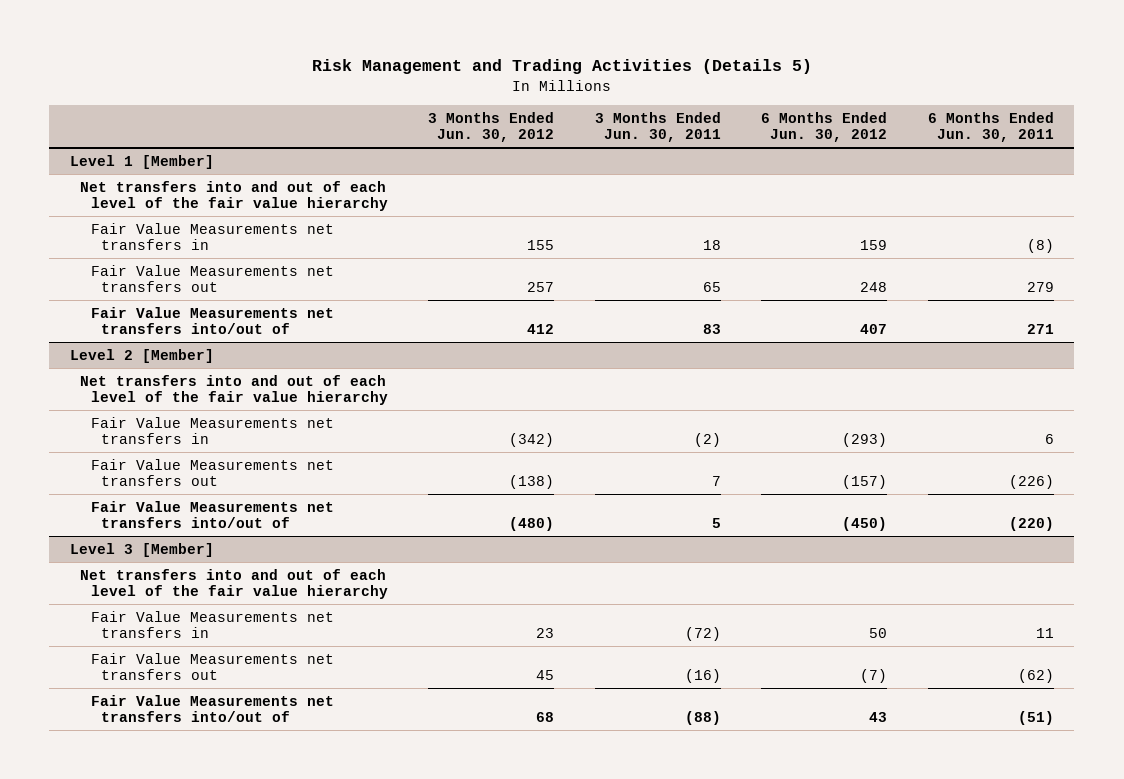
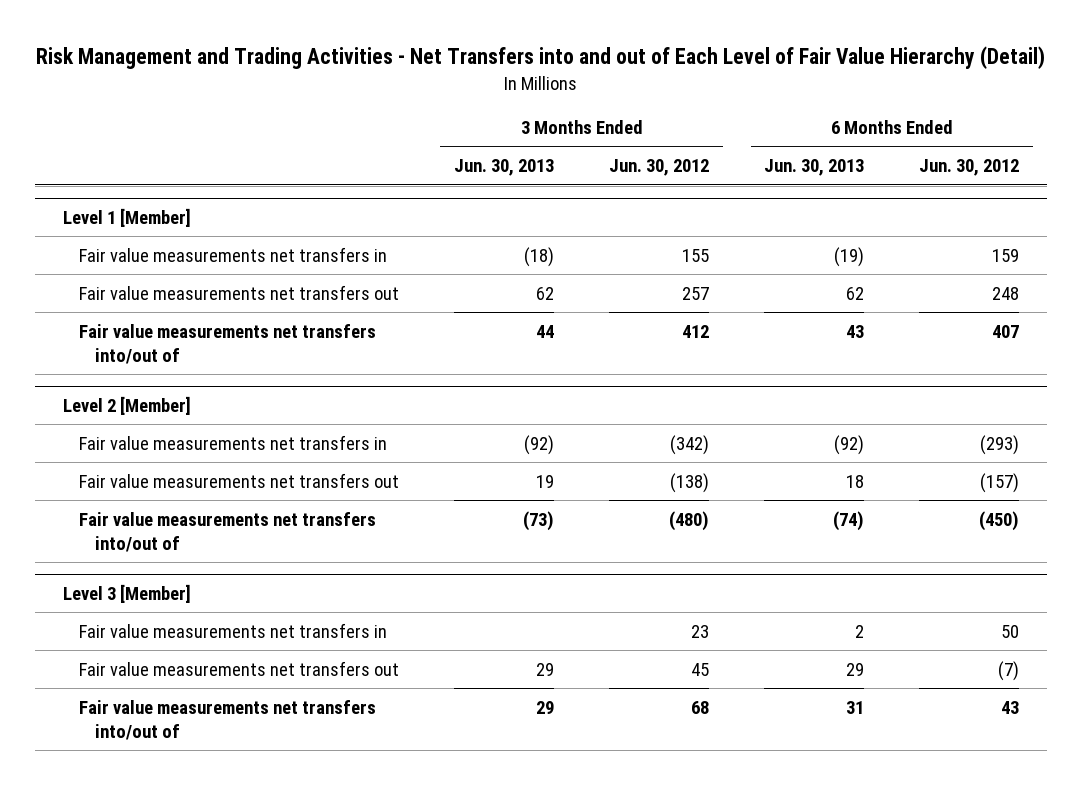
[311,59,812,75] Risk Management and Trading Activities (Details 5) -> [36,46,1046,70] Risk Management and Trading Activities - Net Transfers into and out of Each Level of Fair Value Hierarchy (Detail)
[594,111,721,143] 3 Months Ended Jun. 30, 2011 -> none
[928,111,1055,143] 6 Months Ended Jun. 30, 2011 -> none
none -> [454,159,555,177] Jun. 30, 2013
none -> [764,159,865,177] Jun. 30, 2013
[80,180,388,212] Net transfers into and out of each level of the fair value hierarchy -> none
[90,222,334,251] Fair Value Measurements net transfers in -> [79,246,388,262] Fair value measurements net transfers in
[90,264,334,293] Fair Value Measurements net transfers out -> [79,284,400,300] Fair value measurements net transfers out
[90,306,334,335] Fair Value Measurements net transfers into/out of -> [79,323,377,364] Fair value measurements net transfers into/out of
[80,374,388,406] Net transfers into and out of each level of the fair value hierarchy -> none
[90,416,334,445] Fair Value Measurements net transfers in -> [79,434,388,450] Fair value measurements net transfers in
[90,458,334,487] Fair Value Measurements net transfers out -> [79,472,400,488] Fair value measurements net transfers out
[90,500,334,529] Fair Value Measurements net transfers into/out of -> [79,511,377,552] Fair value measurements net transfers into/out of
[80,568,388,600] Net transfers into and out of each level of the fair value hierarchy -> none
[90,610,334,639] Fair Value Measurements net transfers in -> [79,622,388,638] Fair value measurements net transfers in
[90,652,334,681] Fair Value Measurements net transfers out -> [79,660,400,676] Fair value measurements net transfers out
[90,694,334,723] Fair Value Measurements net transfers into/out of -> [79,699,377,740] Fair value measurements net transfers into/out of

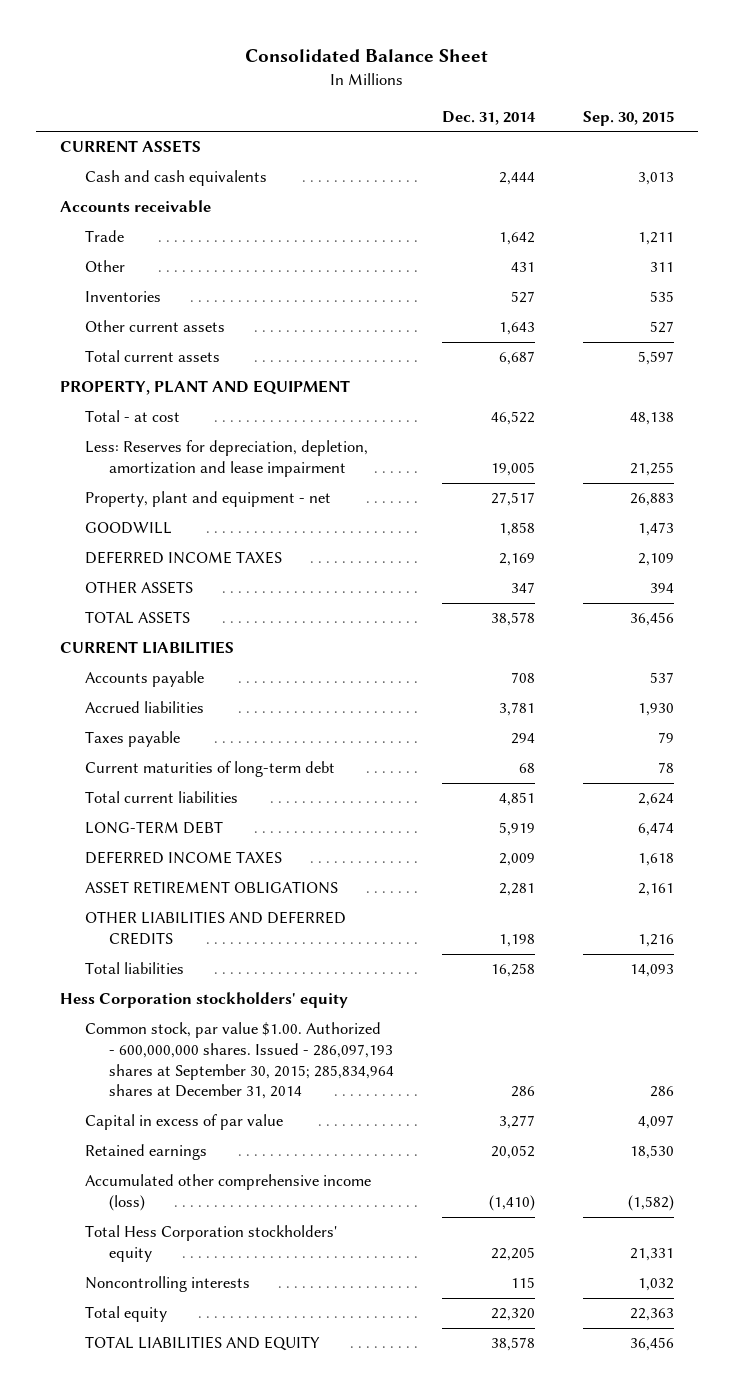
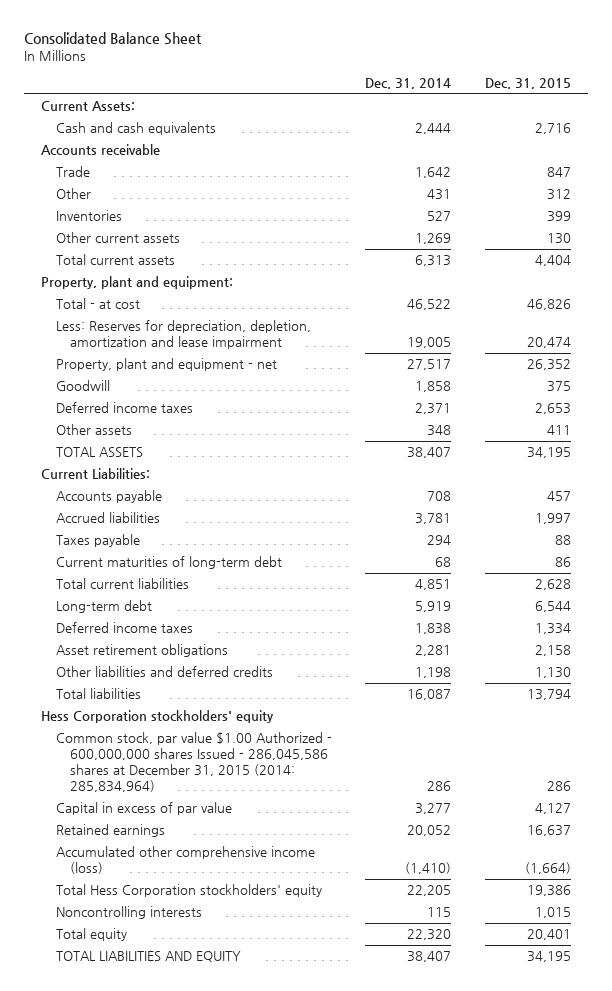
[583,110,675,126] Sep. 30, 2015 -> none
none -> [485,78,572,90] Dec. 31, 2015
[60,140,202,154] CURRENT ASSETS -> [41,101,136,112] Current Assets:
[499,322,536,336] 1,643 -> [415,233,452,245] 1,269
[499,351,536,366] 6,687 -> [415,255,452,267] 6,313
[60,380,351,396] PROPERTY, PLANT AND EQUIPMENT -> [41,276,234,290] Property, plant and equipment:
[84,522,172,535] GOODWILL -> [55,380,110,392] Goodwill
[84,551,282,565] DEFERRED INCOME TAXES -> [55,402,193,414] Deferred income taxes
[499,553,536,567] 2,169 -> [415,403,452,415] 2,371
[84,581,193,595] OTHER ASSETS -> [55,424,132,436] Other assets
[511,582,536,594] 347 -> [427,425,452,437] 348
[491,612,536,627] 38,578 -> [407,447,452,459] 38,407
[60,641,235,655] CURRENT LIABILITIES -> [41,468,151,480] Current Liabilities:
[84,821,223,835] LONG-TERM DEBT -> [55,600,152,614] Long-term debt
[84,851,282,865] DEFERRED INCOME TAXES -> [55,622,193,634] Deferred income taxes
[499,853,536,867] 2,009 -> [415,623,452,635] 1,838
[84,881,338,895] ASSET RETIREMENT OBLIGATIONS -> [55,644,228,658] Asset retirement obligations
[84,911,346,946] OTHER LIABILITIES AND DEFERRED CREDITS -> [55,666,273,678] Other liabilities and deferred credits
[491,963,536,978] 16,258 -> [407,689,452,701] 16,087
[84,1022,394,1100] Common stock, par value $1.00. Authorized - 600,000,000 shares. Issued - 286,097,193 shares at September 30, 2015; 285,834,964 shares at December 31, 2014 -> [55,732,332,792] Common stock, par value $1.00 Authorized - 600,000,000 shares Issued - 286,045,586 shares at December 31, 2015 (2014: 285,834,964)
[491,1337,536,1352] 38,578 -> [407,951,452,963] 38,407

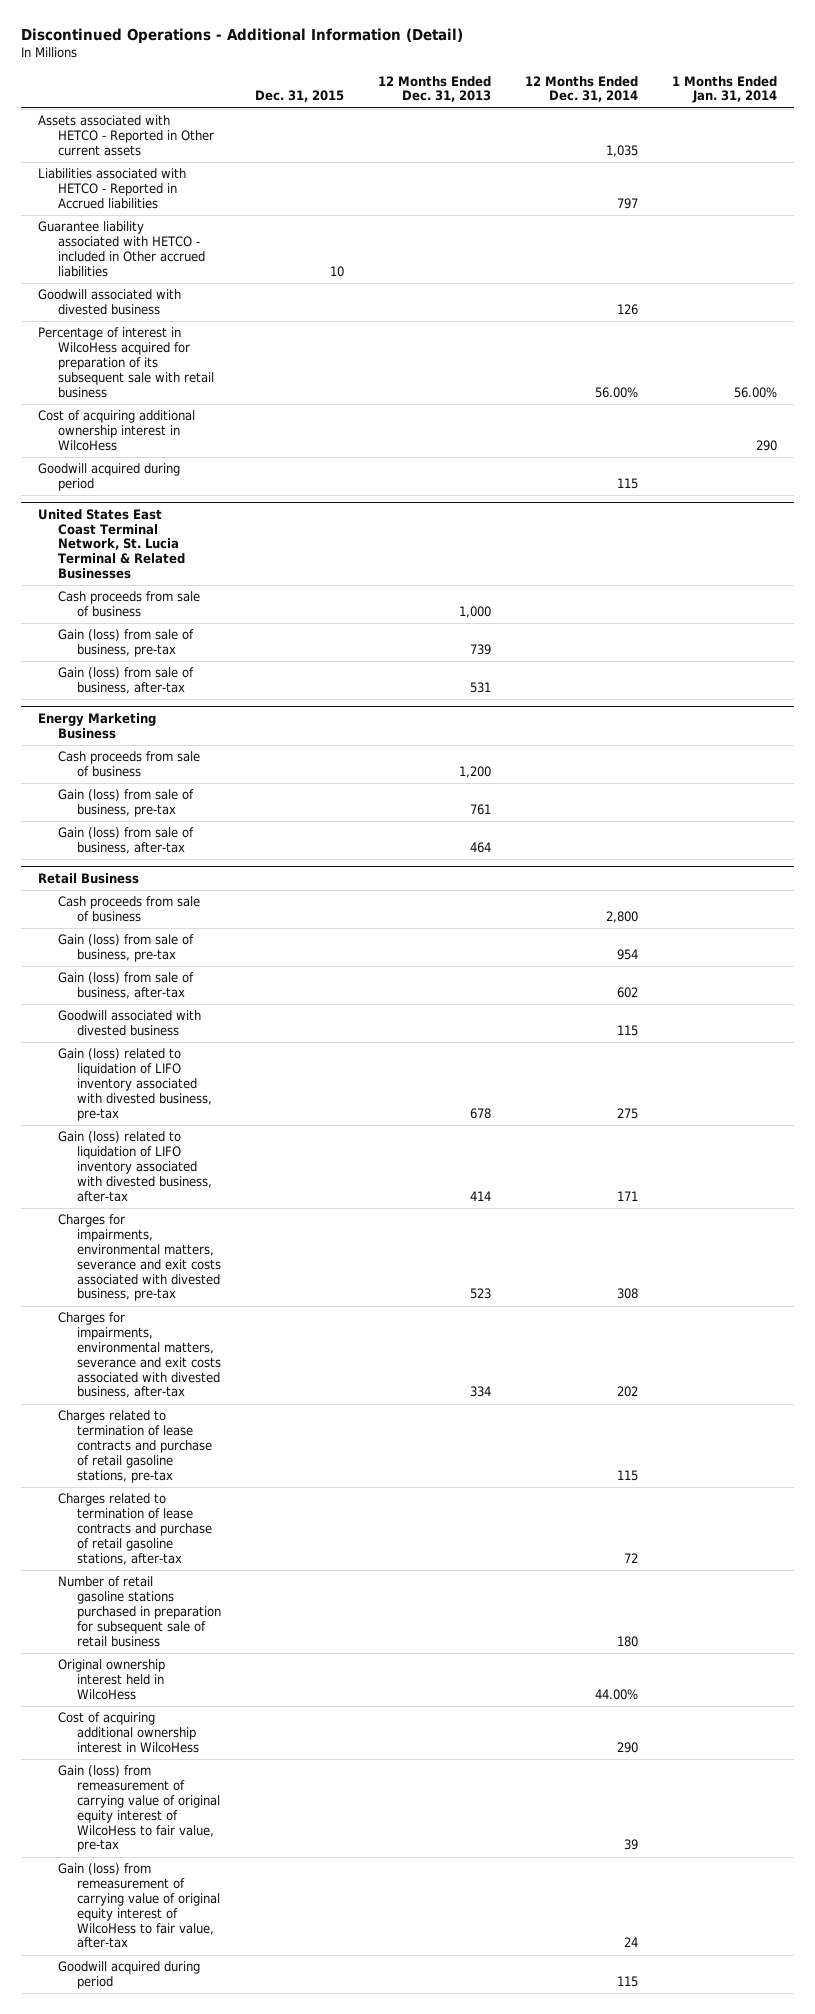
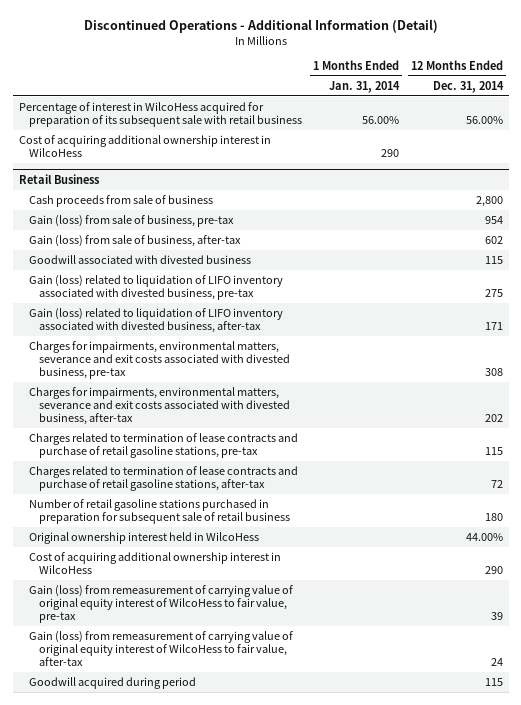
[255,90,345,103] Dec. 31, 2015 -> none
[378,75,492,103] 12 Months Ended Dec. 31, 2013 -> none
[37,115,214,156] Assets associated with HETCO - Reported in Other current assets -> none
[37,168,186,209] Liabilities associated with HETCO - Reported in Accrued liabilities -> none
[37,221,205,277] Guarantee liability associated with HETCO - included in Other accrued liabilities -> none
[37,289,181,316] Goodwill associated with divested business -> none
[37,463,180,492] Goodwill acquired during period -> none
[37,508,185,580] United States East Coast Terminal Network, St. Lucia Terminal & Related Businesses -> none
[57,591,200,618] Cash proceeds from sale of business -> none
[57,629,194,658] Gain (loss) from sale of business, pre-tax -> none
[57,667,194,695] Gain (loss) from sale of business, after-tax -> none
[37,712,156,739] Energy Marketing Business -> none
[57,751,200,778] Cash proceeds from sale of business -> none
[57,789,194,818] Gain (loss) from sale of business, pre-tax -> none
[57,827,194,855] Gain (loss) from sale of business, after-tax -> none

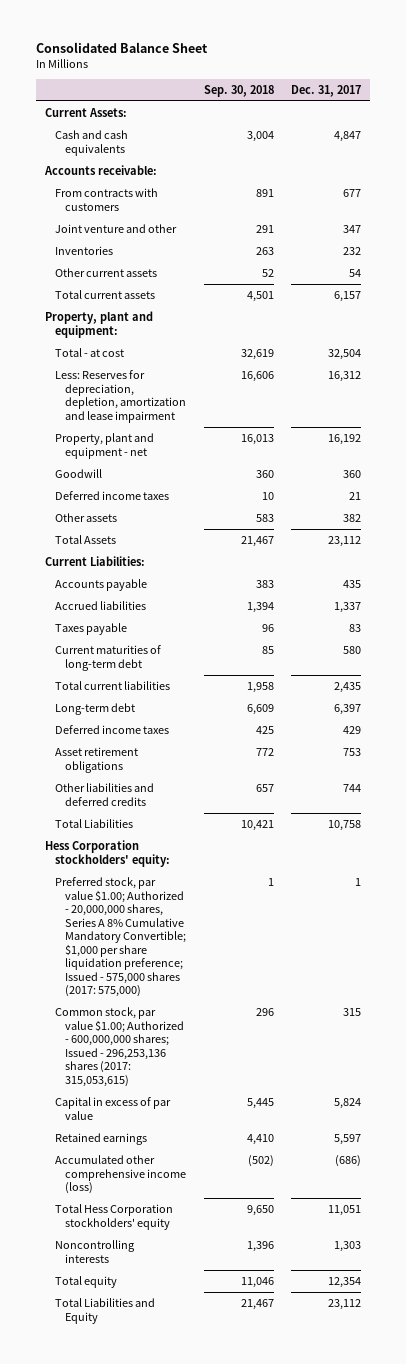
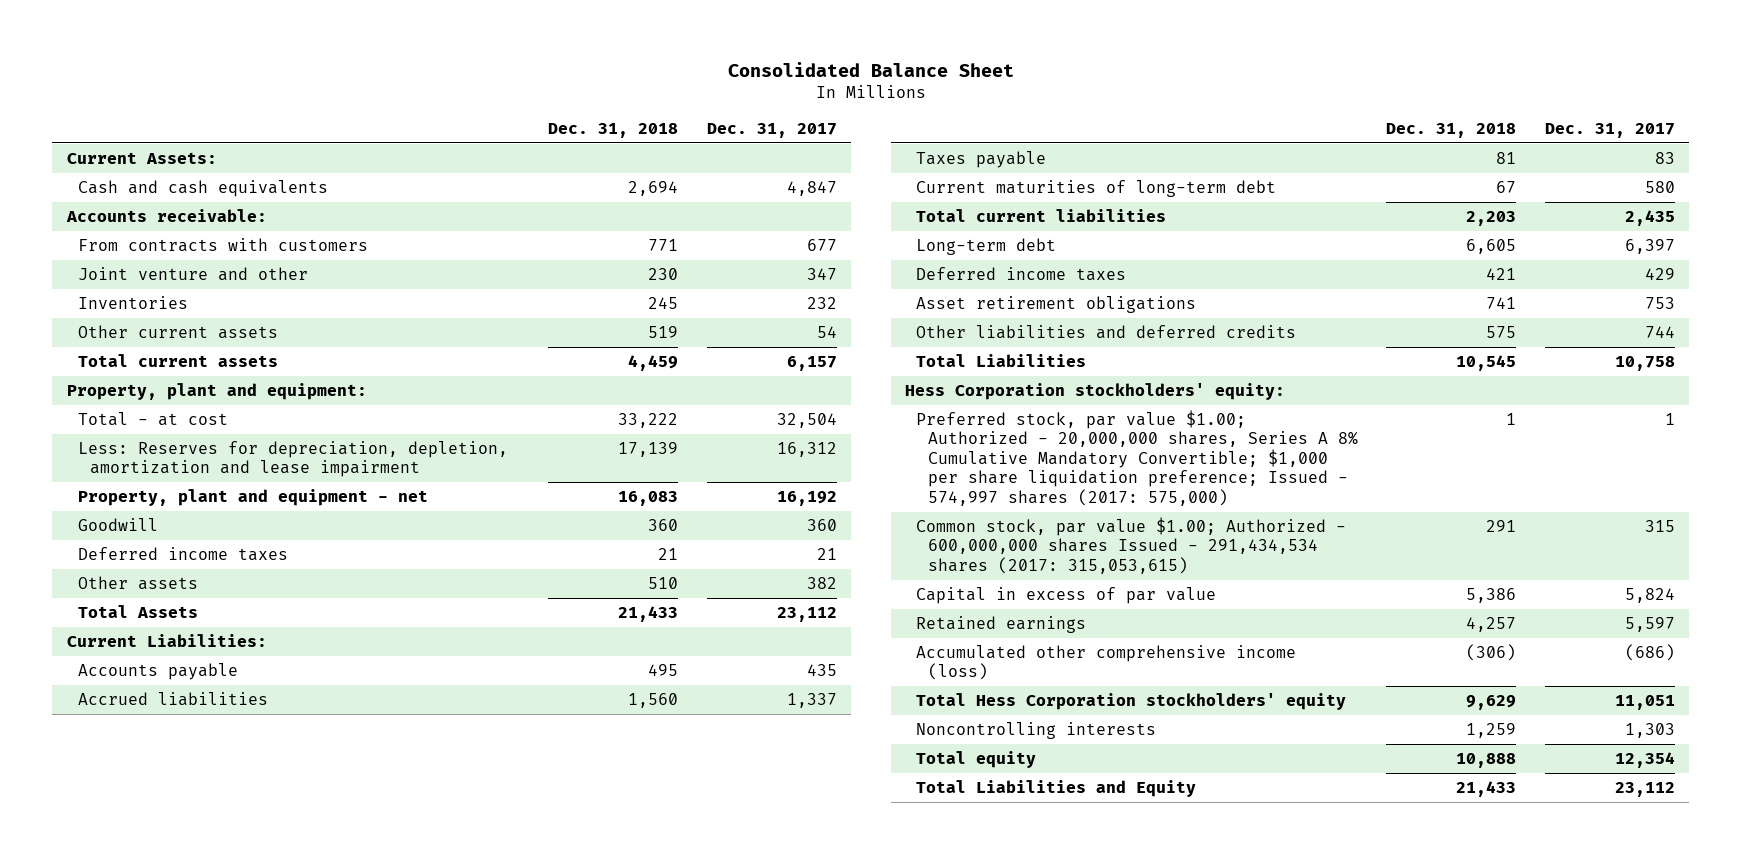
[203,84,274,97] Sep. 30, 2018 -> none
none -> [548,123,679,139] Dec. 31, 2018
[54,877,186,998] Preferred stock, par value $1.00; Authorized - 20,000,000 shares, Series A 8% Cumulative Mandatory Convertible; $1,000 per share liquidation preference; Issued - 575,000 shares (2017: 575,000) -> [916,409,1358,506] Preferred stock, par value $1.00; Authorized - 20,000,000 shares, Series A 8% Cumulative Mandatory Convertible; $1,000 per share liquidation preference; Issued - 574,997 shares (2017: 575,000)
[54,1007,184,1087] Common stock, par value $1.00; Authorized - 600,000,000 shares; Issued - 296,253,136 shares (2017: 315,053,615) -> [916,516,1347,574] Common stock, par value $1.00; Authorized - 600,000,000 shares Issued - 291,434,534 shares (2017: 315,053,615)

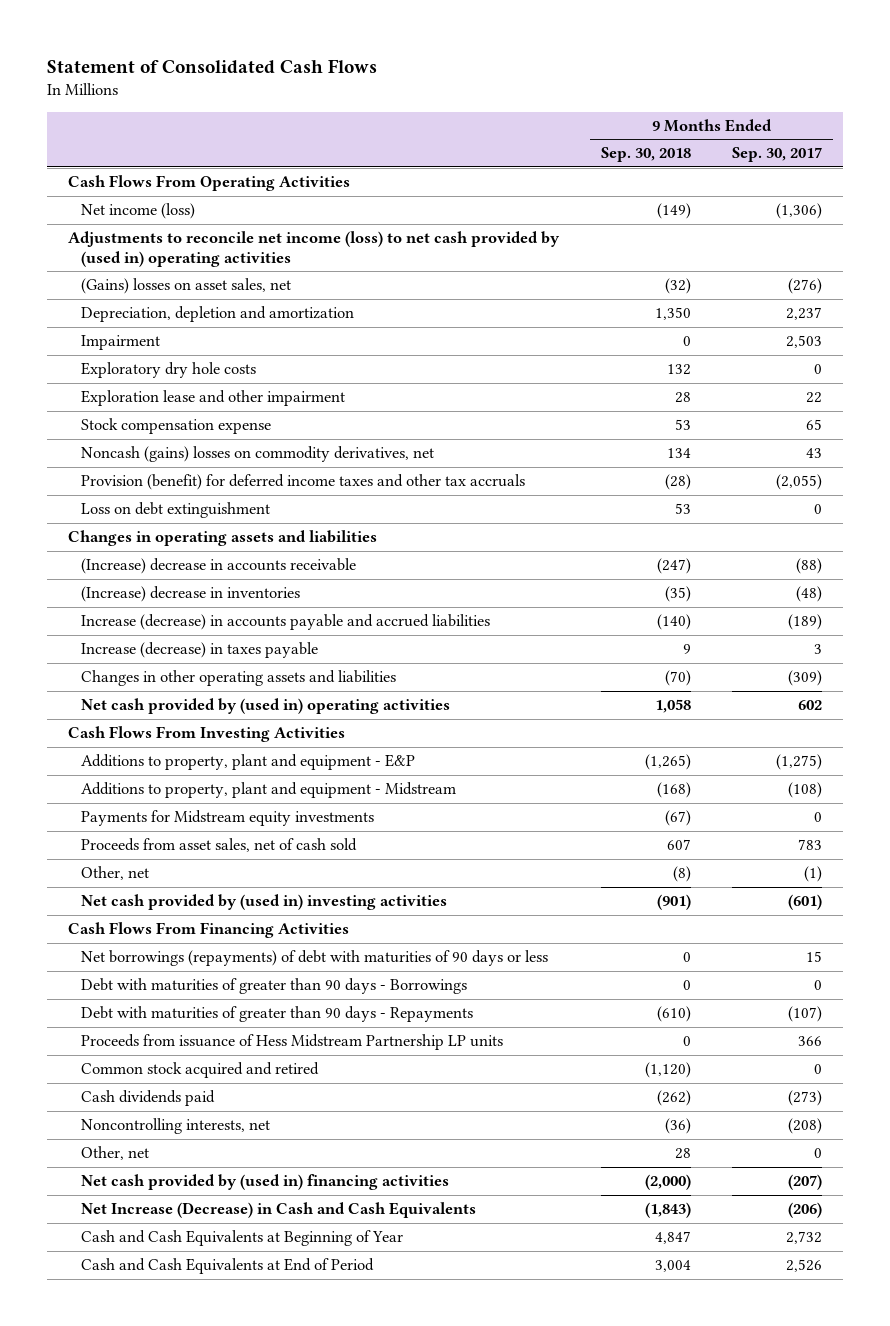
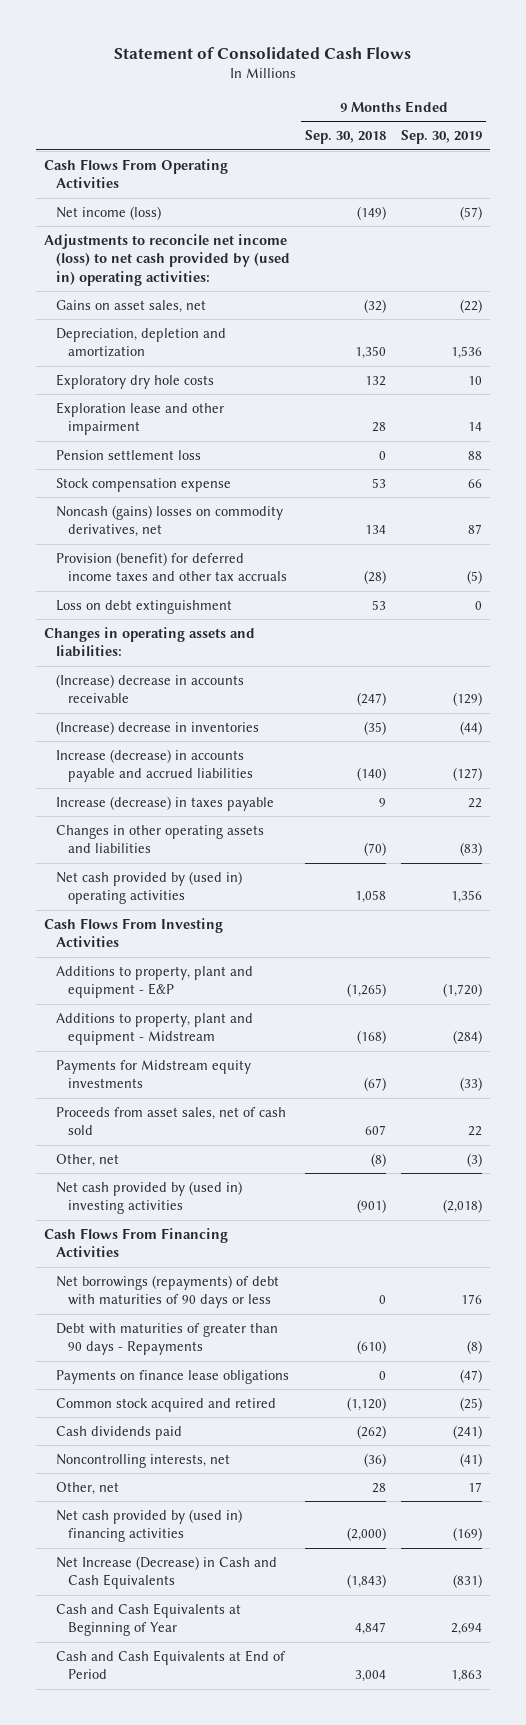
[732,147,823,163] Sep. 30, 2017 -> none
none -> [401,130,483,145] Sep. 30, 2019
[67,231,560,267] Adjustments to reconcile net income (loss) to net cash provided by (used in) operating activities -> [43,233,290,286] Adjustments to reconcile net income (loss) to net cash provided by (used in) operating activities:
[80,278,291,295] (Gains) losses on asset sales, net -> [55,299,206,313] Gains on asset sales, net
[80,335,160,351] Impairment -> none
none -> [55,449,201,460] Pension settlement loss
[67,530,377,547] Changes in operating assets and liabilities -> [43,626,255,658] Changes in operating assets and liabilities:
[80,978,467,995] Debt with maturities of greater than 90 days - Borrowings -> none
[80,1034,503,1051] Proceeds from issuance of Hess Midstream Partnership LP units -> none
none -> [55,1369,289,1384] Payments on finance lease obligations

